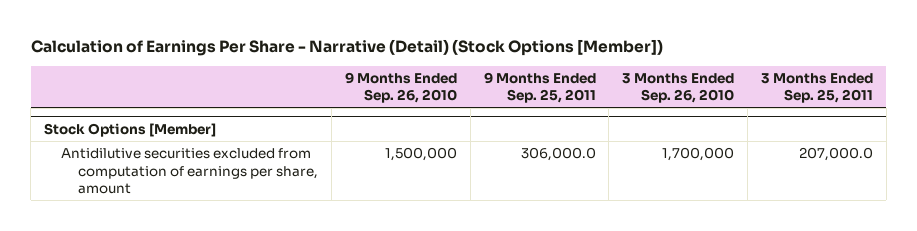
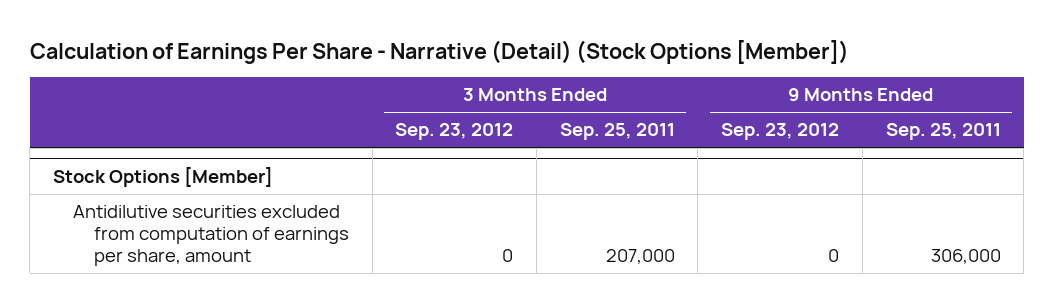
[344,71,457,104] 9 Months Ended Sep. 26, 2010 -> none
[622,72,735,104] 3 Months Ended Sep. 26, 2010 -> none
none -> [395,123,514,141] Sep. 23, 2012
none -> [721,123,840,141] Sep. 23, 2012
[520,146,596,161] 306,000.0 -> [930,248,1001,264] 306,000
[798,146,873,161] 207,000.0 -> [605,248,675,264] 207,000

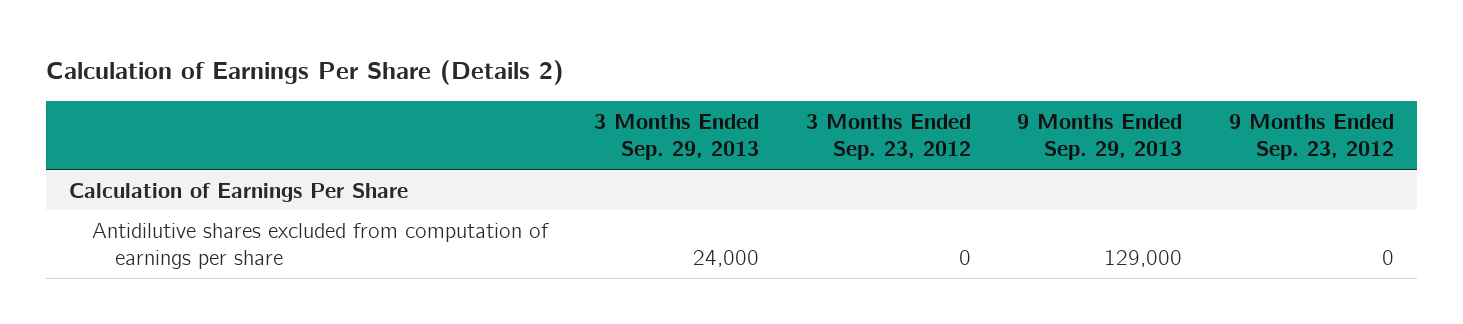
[29,39,849,64] Calculation of Earnings Per Share - Narrative (Detail) (Stock Options [Member]) -> [45,60,564,86] Calculation of Earnings Per Share (Details 2)
[559,123,675,141] Sep. 25, 2011 -> none
[885,123,1001,141] Sep. 25, 2011 -> none
none -> [594,113,760,161] 3 Months Ended Sep. 29, 2013
none -> [1017,113,1183,161] 9 Months Ended Sep. 29, 2013
[53,166,274,188] Stock Options [Member] -> none
none -> [69,182,409,202] Calculation of Earnings Per Share
[73,205,349,266] Antidilutive securities excluded from computation of earnings per share, amount -> [91,222,549,270] Antidilutive shares excluded from computation of earnings per share

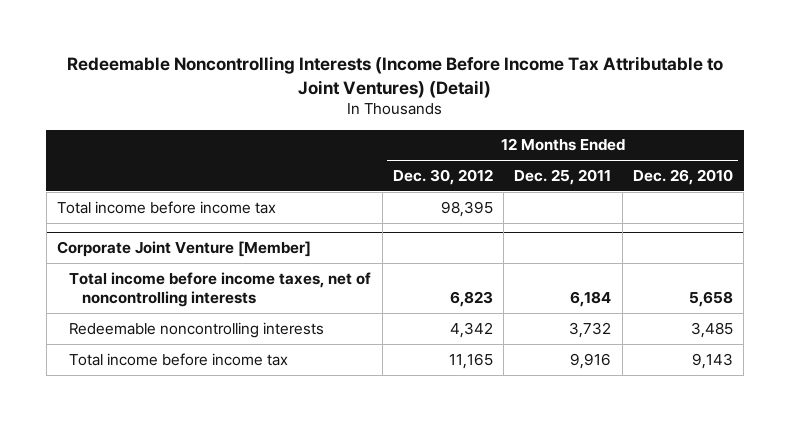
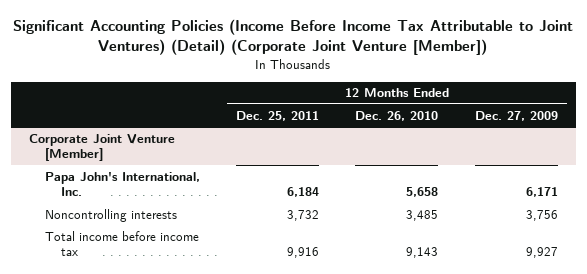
[66,55,723,98] Redeemable Noncontrolling Interests (Income Before Income Tax Attributable to Joint Ventures) (Detail) -> [13,19,574,56] Significant Accounting Policies (Income Before Income Tax Attributable to Joint Ventures) (Detail) (Corporate Joint Venture [Member])
[392,168,493,185] Dec. 30, 2012 -> none
none -> [474,110,558,121] Dec. 27, 2009
[56,200,276,214] Total income before income tax -> none
[69,271,372,308] Total income before income taxes, net of noncontrolling interests -> [45,171,201,197] Papa John's International, Inc.
[69,321,325,338] Redeemable noncontrolling interests -> [45,208,178,222] Noncontrolling interests

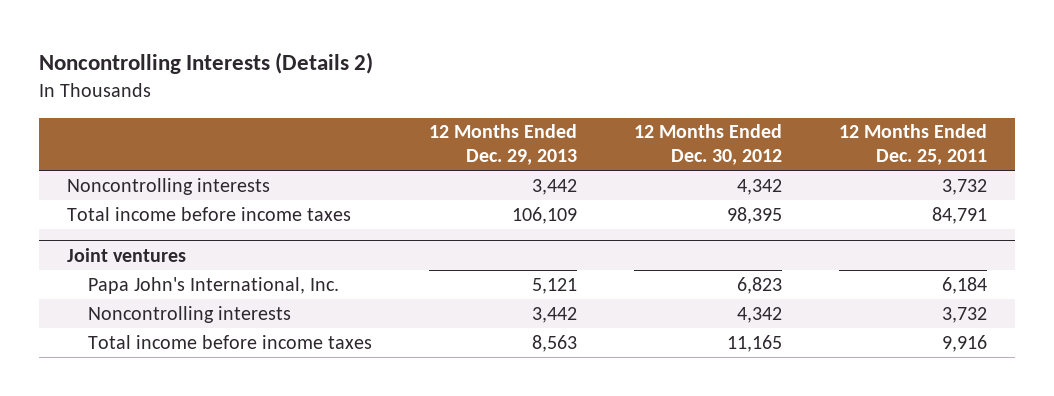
[13,19,574,56] Significant Accounting Policies (Income Before Income Tax Attributable to Joint Ventures) (Detail) (Corporate Joint Venture [Member]) -> [38,52,373,75] Noncontrolling Interests (Details 2)
[355,110,439,121] Dec. 26, 2010 -> none
[474,110,558,121] Dec. 27, 2009 -> none
none -> [428,124,577,166] 12 Months Ended Dec. 29, 2013
none -> [633,124,782,166] 12 Months Ended Dec. 30, 2012
[29,133,176,162] Corporate Joint Venture [Member] -> none
none -> [67,177,271,195] Noncontrolling interests
none -> [67,206,352,221] Total income before income taxes
none -> [67,247,187,262] Joint ventures
[45,230,200,257] Total income before income tax -> [87,334,372,349] Total income before income taxes

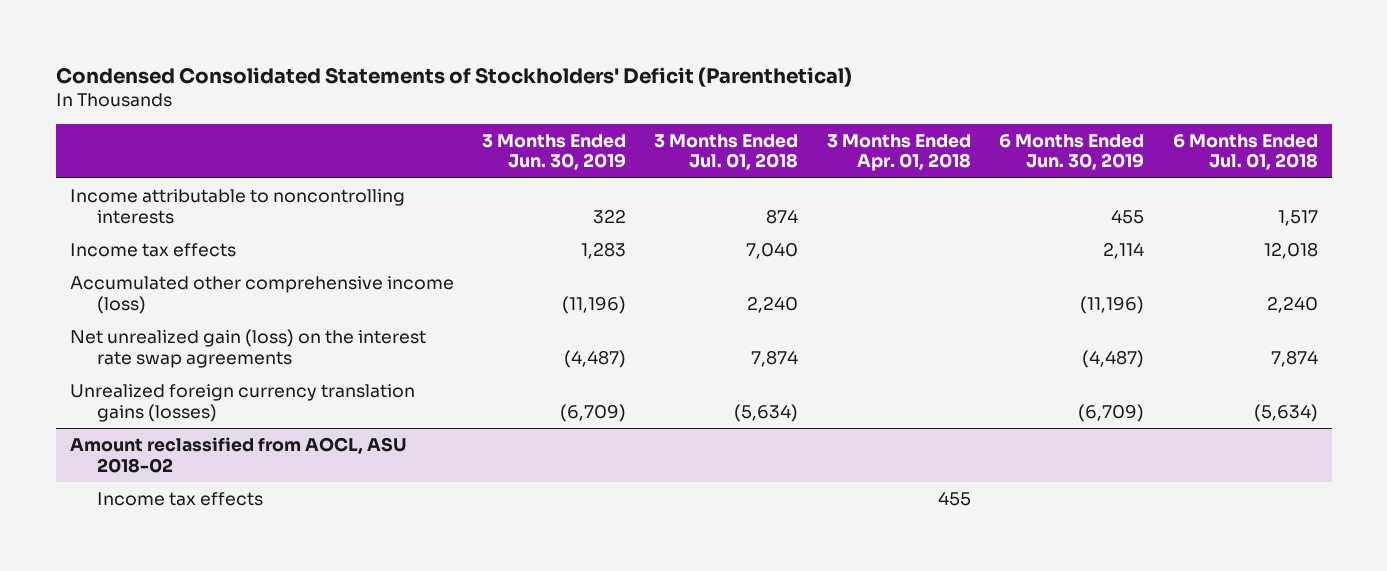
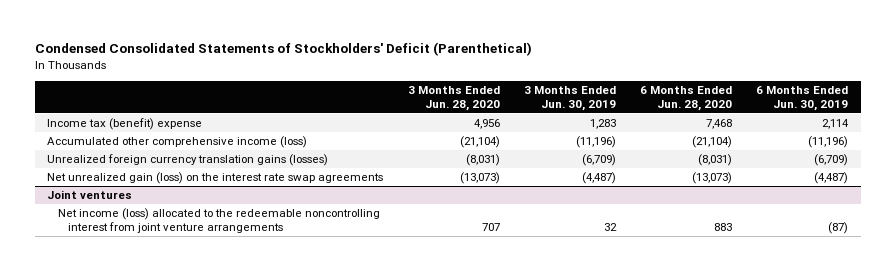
[654,133,799,171] 3 Months Ended Jul. 01, 2018 -> none
[826,133,971,172] 3 Months Ended Apr. 01, 2018 -> none
[1172,133,1318,171] 6 Months Ended Jul. 01, 2018 -> none
none -> [407,85,500,111] 3 Months Ended Jun. 28, 2020
none -> [640,85,733,111] 6 Months Ended Jun. 28, 2020
[69,189,405,224] Income attributable to noncontrolling interests -> none
[69,243,236,258] Income tax effects -> [47,118,203,131] Income tax (benefit) expense
[69,437,407,473] Amount reclassified from AOCL, ASU 2018-02 -> none
[97,492,264,507] Income tax effects -> none
[69,329,426,368] Net unrealized gain (loss) on the interest rate swap agreements -> [47,172,384,185] Net unrealized gain (loss) on the interest rate swap agreements
none -> [47,190,133,200] Joint ventures
none -> [57,208,380,234] Net income (loss) allocated to the redeemable noncontrolling interest from joint venture arrangements

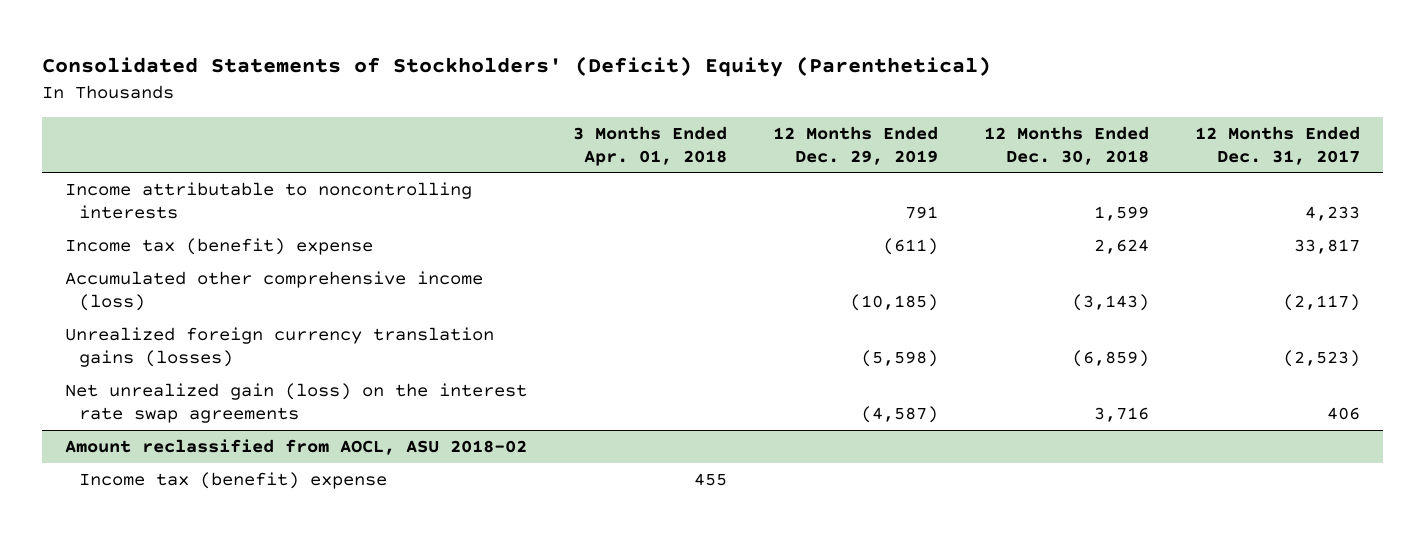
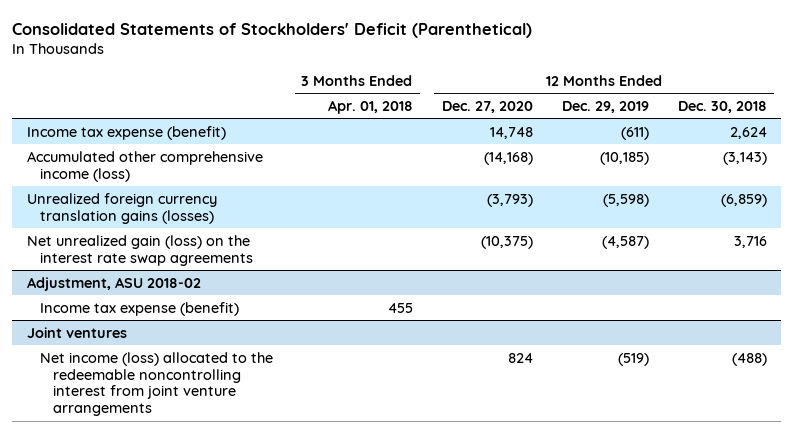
[42,55,992,77] Consolidated Statements of Stockholders' (Deficit) Equity (Parenthetical) -> [12,22,533,38] Consolidated Statements of Stockholders' Deficit (Parenthetical)
[1195,125,1361,165] 12 Months Ended Dec. 31, 2017 -> none
none -> [441,101,533,114] Dec. 27, 2020
[65,182,473,219] Income attributable to noncontrolling interests -> none
[65,238,374,256] Income tax (benefit) expense -> [26,125,226,140] Income tax expense (benefit)
[65,439,528,456] Amount reclassified from AOCL, ASU 2018-02 -> none
none -> [26,276,201,291] Adjustment, ASU 2018-02
[78,472,387,490] Income tax (benefit) expense -> [39,301,239,316] Income tax expense (benefit)
none -> [26,326,127,338] Joint ventures
none -> [39,351,273,417] Net income (loss) allocated to the redeemable noncontrolling interest from joint venture arrangements

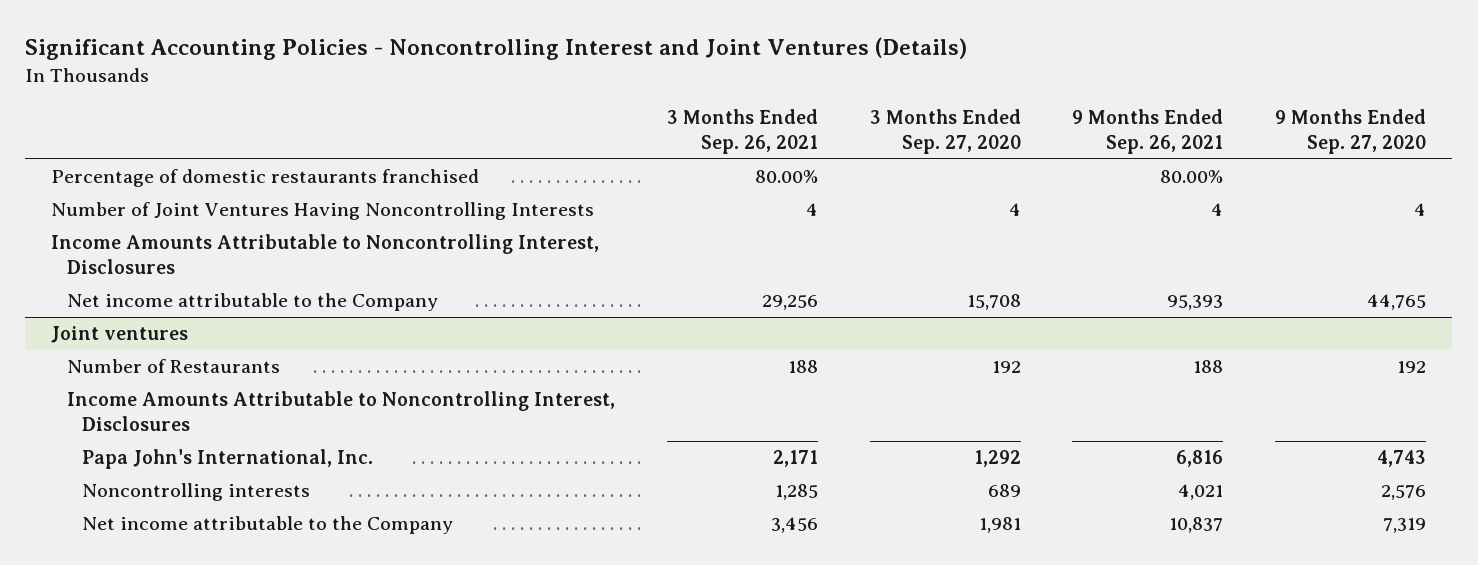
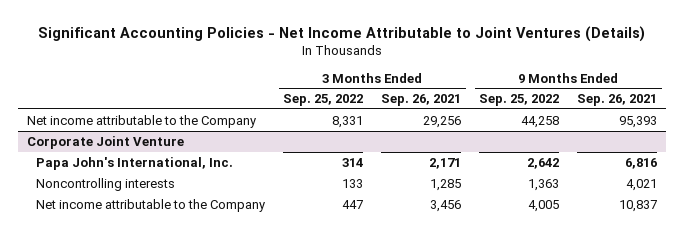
[25,37,968,61] Significant Accounting Policies - Noncontrolling Interest and Joint Ventures (Details) -> [38,25,646,42] Significant Accounting Policies - Net Income Attributable to Joint Ventures (Details)
[869,109,1021,154] 3 Months Ended Sep. 27, 2020 -> none
[1275,109,1427,154] 9 Months Ended Sep. 27, 2020 -> none
none -> [283,94,364,107] Sep. 25, 2022
none -> [479,94,560,107] Sep. 25, 2022
[51,169,480,188] Percentage of domestic restaurants franchised -> none
[51,202,595,221] Number of Joint Ventures Having Noncontrolling Interests -> none
[51,234,600,274] Income Amounts Attributable to Noncontrolling Interest, Disclosures -> none
[66,359,280,374] Number of Restaurants -> none
[66,391,615,431] Income Amounts Attributable to Noncontrolling Interest, Disclosures -> none
[51,326,189,344] Joint ventures -> [26,135,184,149] Corporate Joint Venture

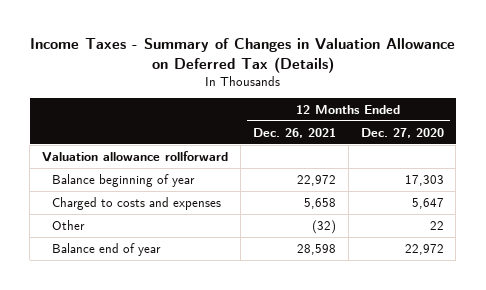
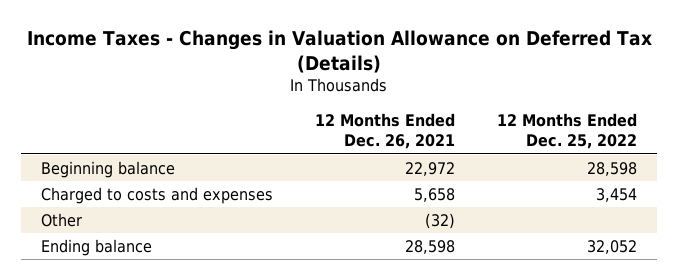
[29,38,455,73] Income Taxes - Summary of Changes in Valuation Allowance on Deferred Tax (Details) -> [26,30,652,73] Income Taxes - Changes in Valuation Allowance on Deferred Tax (Details)
[360,127,444,138] Dec. 27, 2020 -> none
none -> [496,113,637,150] 12 Months Ended Dec. 25, 2022
[42,150,229,162] Valuation allowance rollforward -> none
[52,173,196,187] Balance beginning of year -> [41,160,176,178] Beginning balance
[52,242,162,256] Balance end of year -> [41,238,153,256] Ending balance

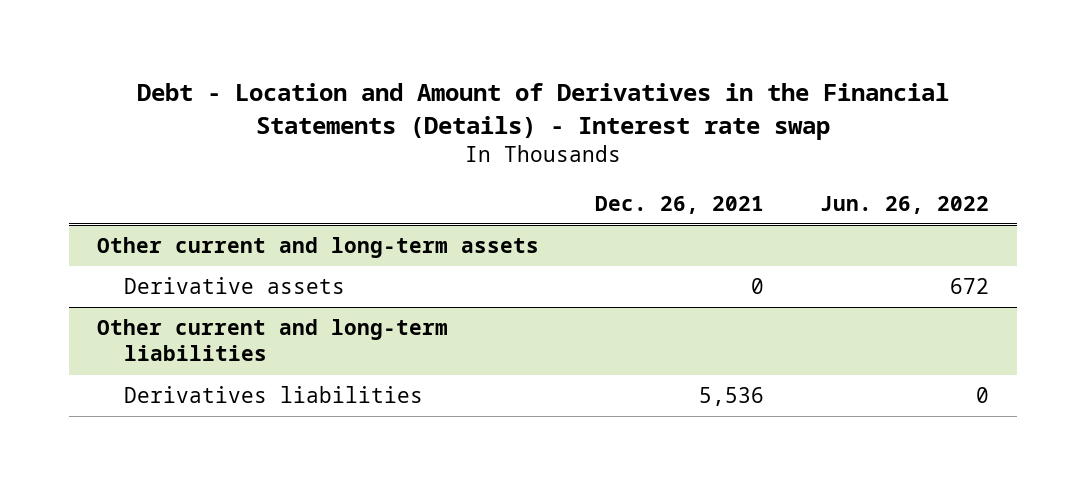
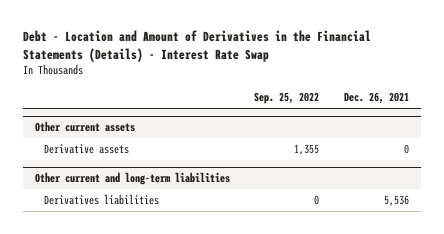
[137,83,950,140] Debt - Location and Amount of Derivatives in the Financial Statements (Details) - Interest rate swap -> [22,29,371,62] Debt - Location and Amount of Derivatives in the Financial Statements (Details) - Interest Rate Swap
[819,195,989,214] Jun. 26, 2022 -> none
none -> [254,92,320,105] Sep. 25, 2022
[97,237,540,259] Other current and long-term assets -> [35,121,136,133] Other current assets

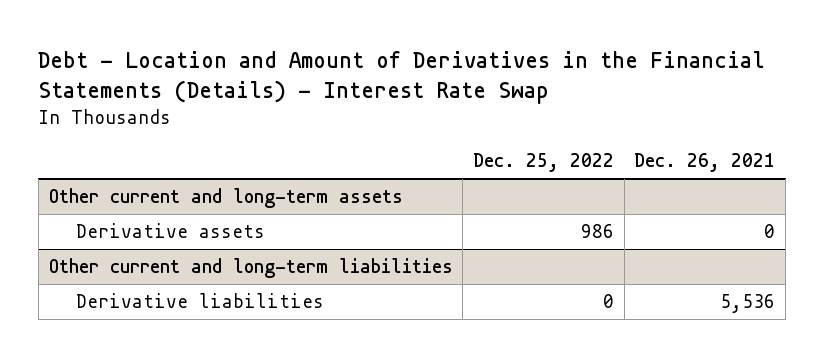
[254,92,320,105] Sep. 25, 2022 -> none
none -> [473,153,615,173] Dec. 25, 2022
[35,121,136,133] Other current assets -> [48,188,403,209] Other current and long-term assets
[43,194,159,206] Derivatives liabilities -> [75,293,324,309] Derivative liabilities

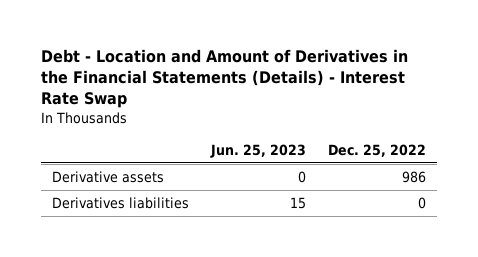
[634,153,776,173] Dec. 26, 2021 -> none
none -> [209,143,306,158] Jun. 25, 2023
[48,188,403,209] Other current and long-term assets -> none
[48,258,453,279] Other current and long-term liabilities -> none
[75,293,324,309] Derivative liabilities -> [51,197,189,210] Derivatives liabilities

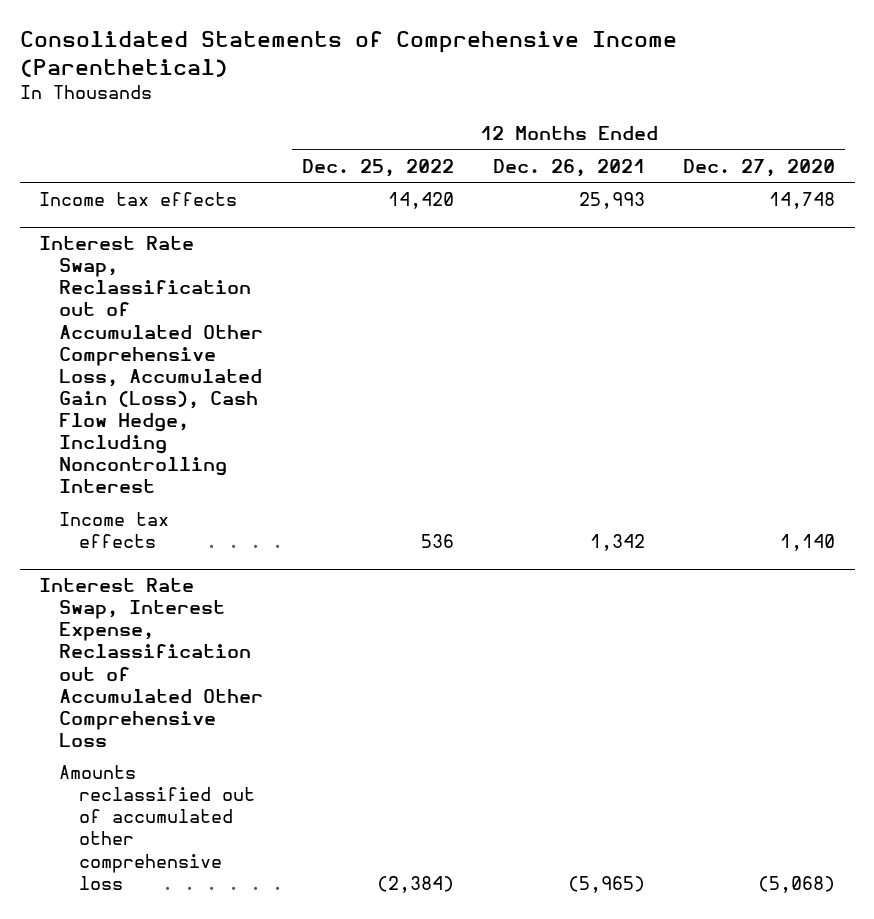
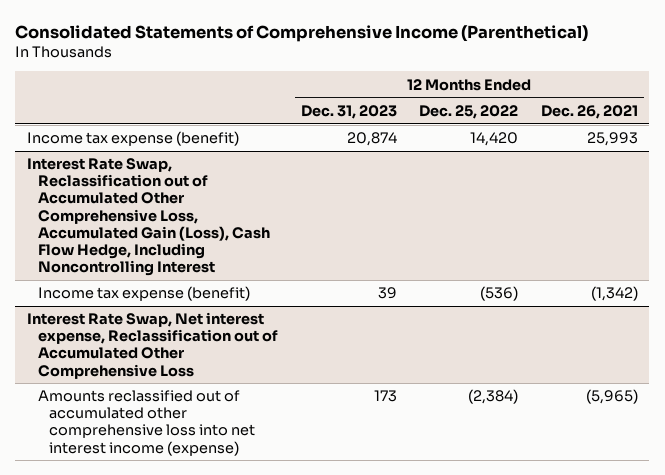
[683,158,836,177] Dec. 27, 2020 -> none
none -> [300,104,397,119] Dec. 31, 2023
[38,192,237,207] Income tax effects -> [26,131,239,147] Income tax expense (benefit)
[59,512,170,549] Income tax effects -> [37,286,250,302] Income tax expense (benefit)
[420,534,454,549] 536 -> [480,286,519,302] (536)
[589,534,645,552] 1,342 -> [591,286,639,302] (1,342)
[38,578,264,747] Interest Rate Swap, Interest Expense, Reclassification out of Accumulated Other Comprehensive Loss -> [26,312,278,379] Interest Rate Swap, Net interest expense, Reclassification out of Accumulated Other Comprehensive Loss
[59,765,256,890] Amounts reclassified out of accumulated other comprehensive loss -> [37,390,255,456] Amounts reclassified out of accumulated other comprehensive loss into net interest income (expense)

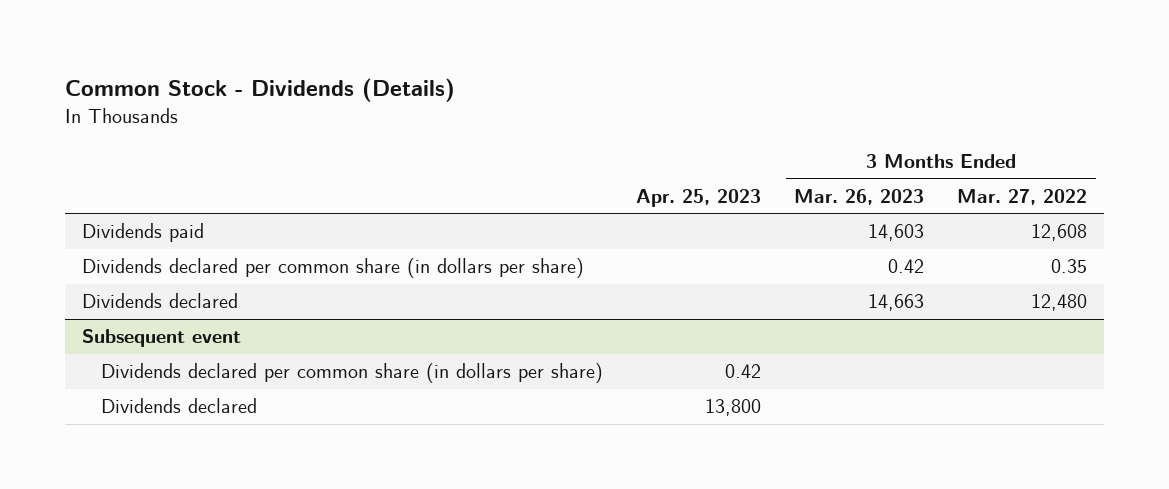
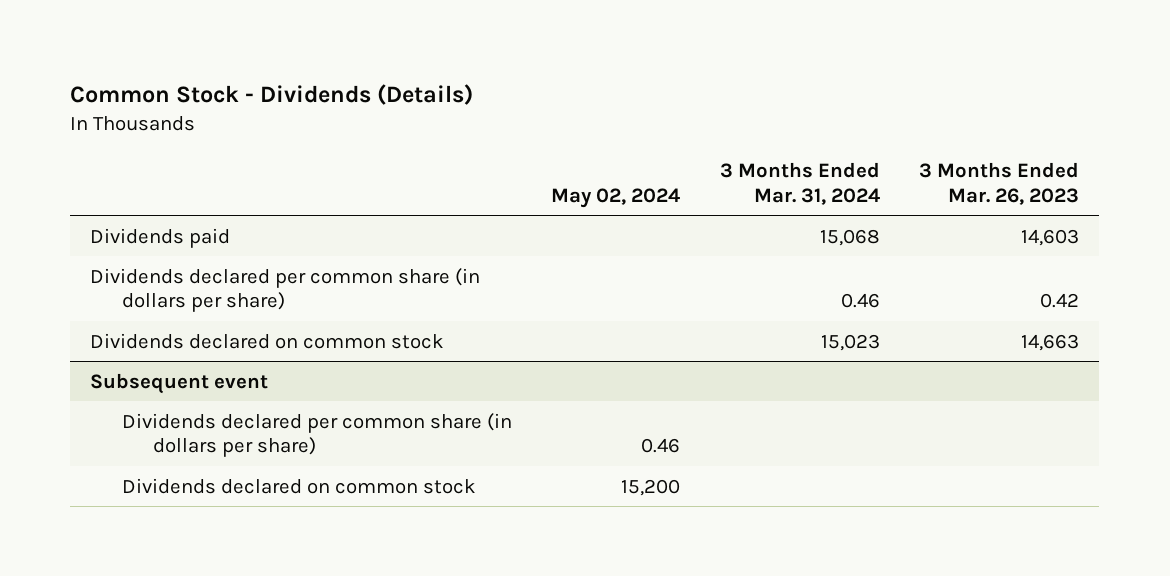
[635,188,761,207] Apr. 25, 2023 -> none
[957,188,1088,205] Mar. 27, 2022 -> none
none -> [551,187,681,208] May 02, 2024
none -> [719,162,880,205] 3 Months Ended Mar. 31, 2024
[81,293,238,309] Dividends declared -> [90,332,445,349] Dividends declared on common stock
[100,398,257,414] Dividends declared -> [121,477,476,494] Dividends declared on common stock

